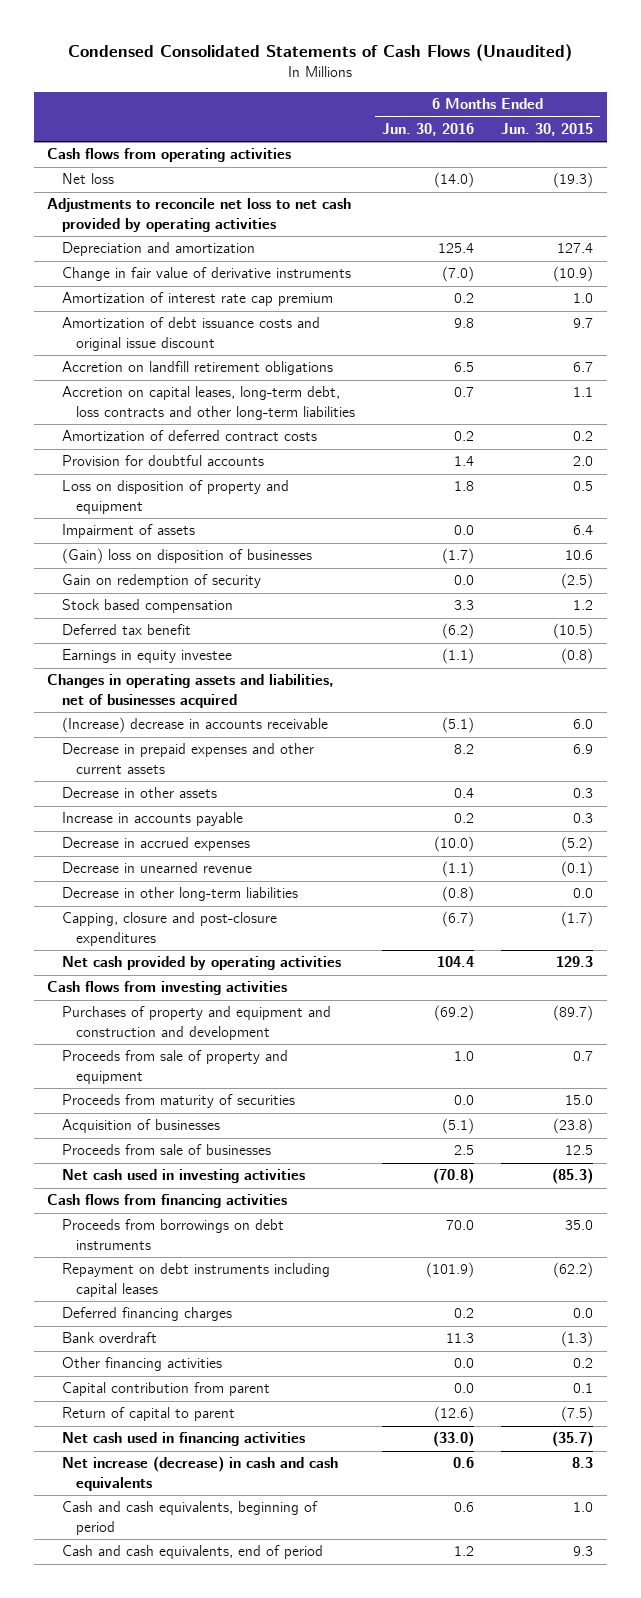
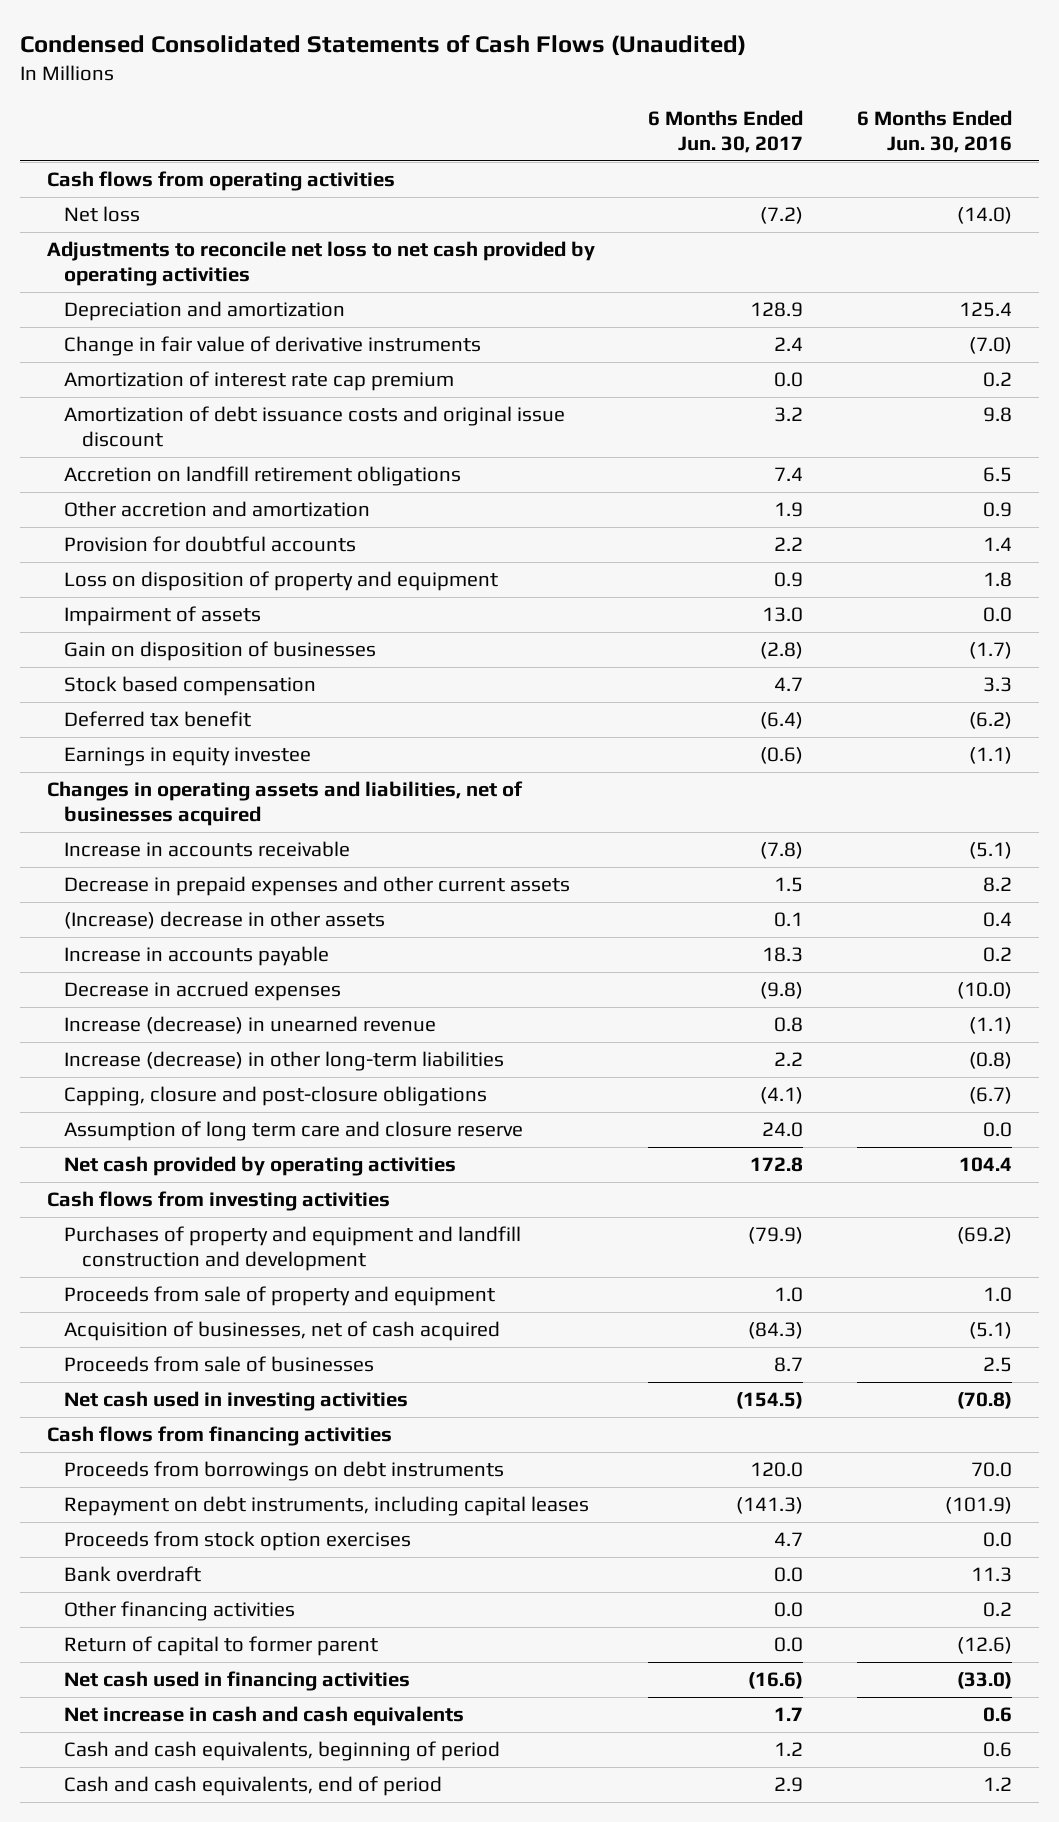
[501,122,594,136] Jun. 30, 2015 -> none
none -> [648,110,804,154] 6 Months Ended Jun. 30, 2017
[61,430,317,442] Amortization of deferred contract costs -> none
[61,386,356,420] Accretion on capital leases, long-term debt, loss contracts and other long-term liabilities -> [64,501,371,518] Other accretion and amortization
[454,387,475,398] 0.7 -> [983,502,1013,518] 0.9
[61,574,261,589] Gain on redemption of security -> none
[61,548,312,565] (Gain) loss on disposition of businesses -> [64,641,377,662] Gain on disposition of businesses
[61,717,328,734] (Increase) decrease in accounts receivable -> [64,841,351,858] Increase in accounts receivable
[61,787,217,799] Decrease in other assets -> [64,911,386,930] (Increase) decrease in other assets
[61,862,252,874] Decrease in unearned revenue -> [64,1016,437,1035] Increase (decrease) in unearned revenue
[61,887,298,902] Decrease in other long-term liabilities -> [64,1051,505,1072] Increase (decrease) in other long-term liabilities
[61,912,277,946] Capping, closure and post-closure expenditures -> [64,1086,488,1107] Capping, closure and post-closure obligations
none -> [64,1121,524,1142] Assumption of long term care and closure reserve
[61,1006,331,1040] Purchases of property and equipment and construction and development -> [64,1226,522,1272] Purchases of property and equipment and landfill construction and development
[61,1094,295,1109] Proceeds from maturity of securities -> none
[61,1119,220,1134] Acquisition of businesses -> [64,1321,501,1342] Acquisition of businesses, net of cash acquired
[61,1307,232,1322] Deferred financing charges -> none
[61,1263,330,1297] Repayment on debt instruments including capital leases -> [64,1496,590,1517] Repayment on debt instruments, including capital leases
none -> [64,1531,412,1552] Proceeds from stock option exercises
[61,1382,270,1397] Capital contribution from parent -> none
[454,1358,475,1369] 0.0 -> [983,1602,1013,1618] 0.2
[61,1407,235,1422] Return of capital to parent -> [64,1636,379,1657] Return of capital to former parent
[61,1456,338,1491] Net increase (decrease) in cash and cash equivalents -> [64,1706,465,1727] Net increase in cash and cash equivalents

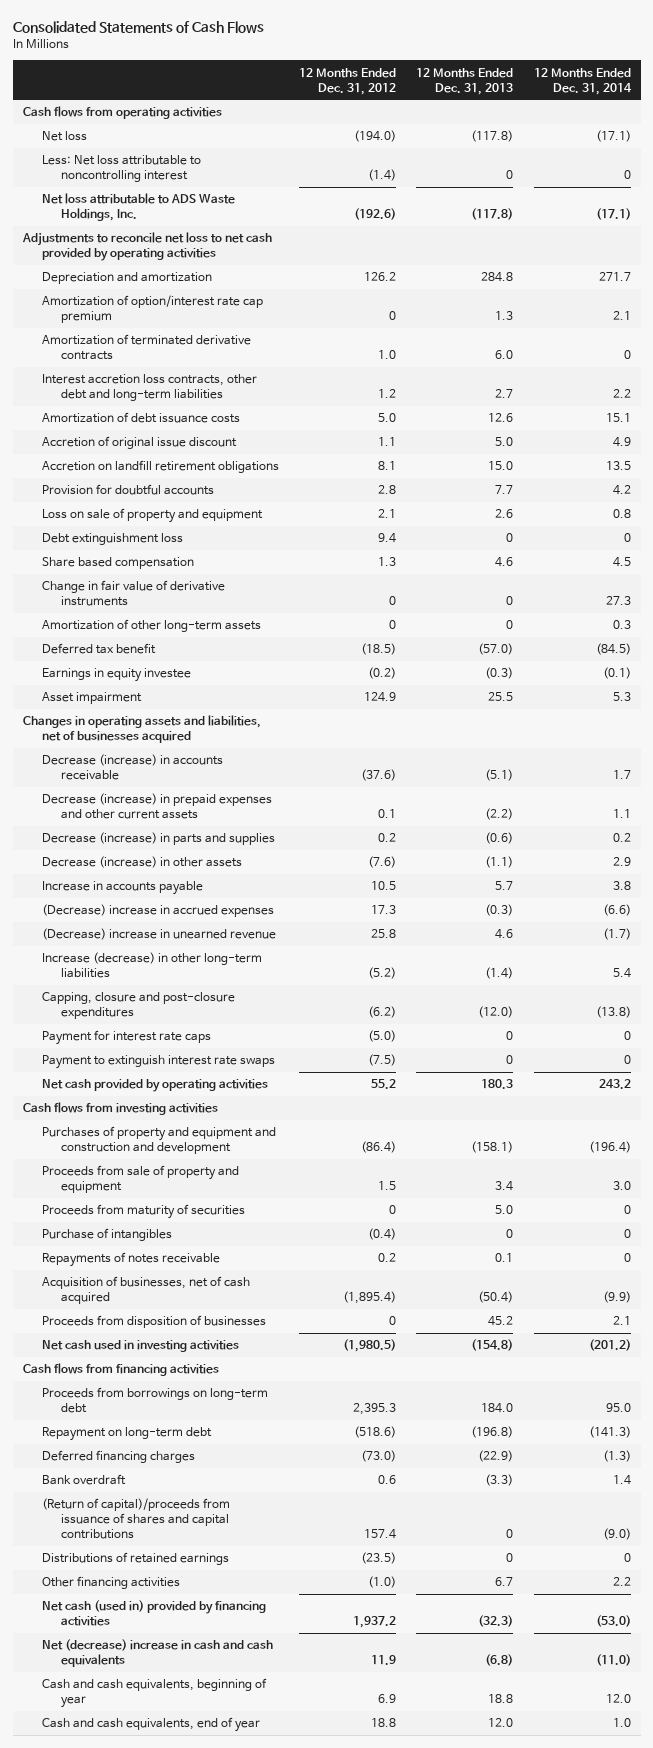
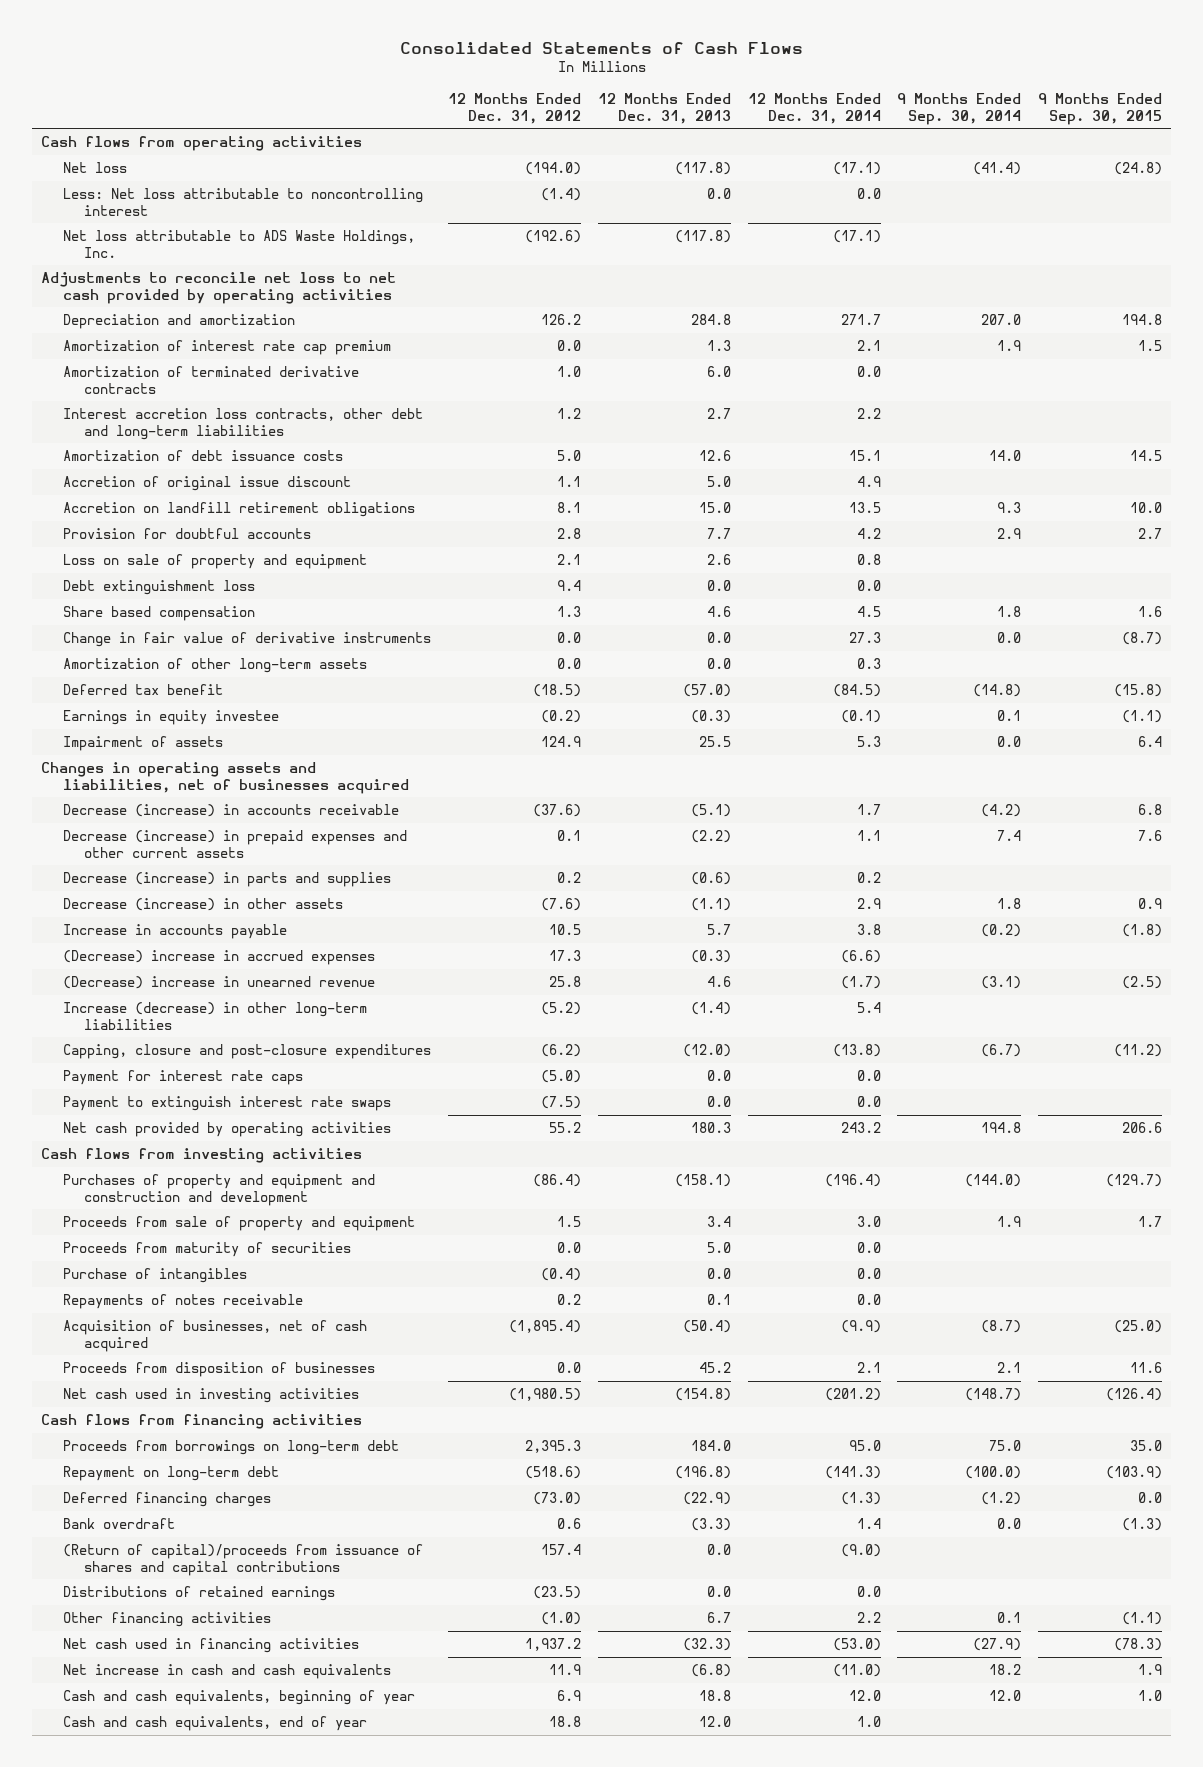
none -> [897,93,1022,125] 9 Months Ended Sep. 30, 2014
none -> [1038,93,1163,125] 9 Months Ended Sep. 30, 2015
[506,170,514,180] 0 -> [706,188,731,200] 0.0
[623,170,631,180] 0 -> [856,188,881,200] 0.0
[41,295,263,324] Amortization of option/interest rate cap premium -> [62,340,391,356] Amortization of interest rate cap premium
[389,311,397,321] 0 -> [556,340,581,352] 0.0
[623,350,631,360] 0 -> [856,366,881,378] 0.0
[506,533,514,543] 0 -> [706,580,731,592] 0.0
[623,533,631,543] 0 -> [856,580,881,592] 0.0
[389,596,397,606] 0 -> [556,632,581,644] 0.0
[506,596,514,606] 0 -> [706,632,731,644] 0.0
[389,620,397,630] 0 -> [556,658,581,670] 0.0
[506,620,514,630] 0 -> [706,658,731,670] 0.0
[41,692,142,705] Asset impairment -> [62,736,223,752] Impairment of assets
[506,1031,514,1041] 0 -> [706,1070,731,1082] 0.0
[623,1031,631,1041] 0 -> [856,1070,881,1082] 0.0
[506,1055,514,1065] 0 -> [706,1096,731,1108] 0.0
[623,1055,631,1065] 0 -> [856,1096,881,1108] 0.0
[389,1205,397,1215] 0 -> [556,1242,581,1254] 0.0
[623,1205,631,1215] 0 -> [856,1242,881,1254] 0.0
[506,1229,514,1239] 0 -> [706,1268,731,1280] 0.0
[623,1229,631,1239] 0 -> [856,1268,881,1280] 0.0
[623,1253,631,1263] 0 -> [856,1294,881,1306] 0.0
[389,1316,397,1326] 0 -> [556,1362,581,1374] 0.0
[506,1529,514,1539] 0 -> [706,1544,731,1556] 0.0
[506,1553,514,1563] 0 -> [706,1586,731,1598] 0.0
[623,1553,631,1563] 0 -> [856,1586,881,1598] 0.0
[41,1600,266,1627] Net cash (used in) provided by financing activities -> [62,1638,359,1654] Net cash used in financing activities
[41,1639,273,1668] Net (decrease) increase in cash and cash equivalents -> [62,1664,391,1680] Net increase in cash and cash equivalents

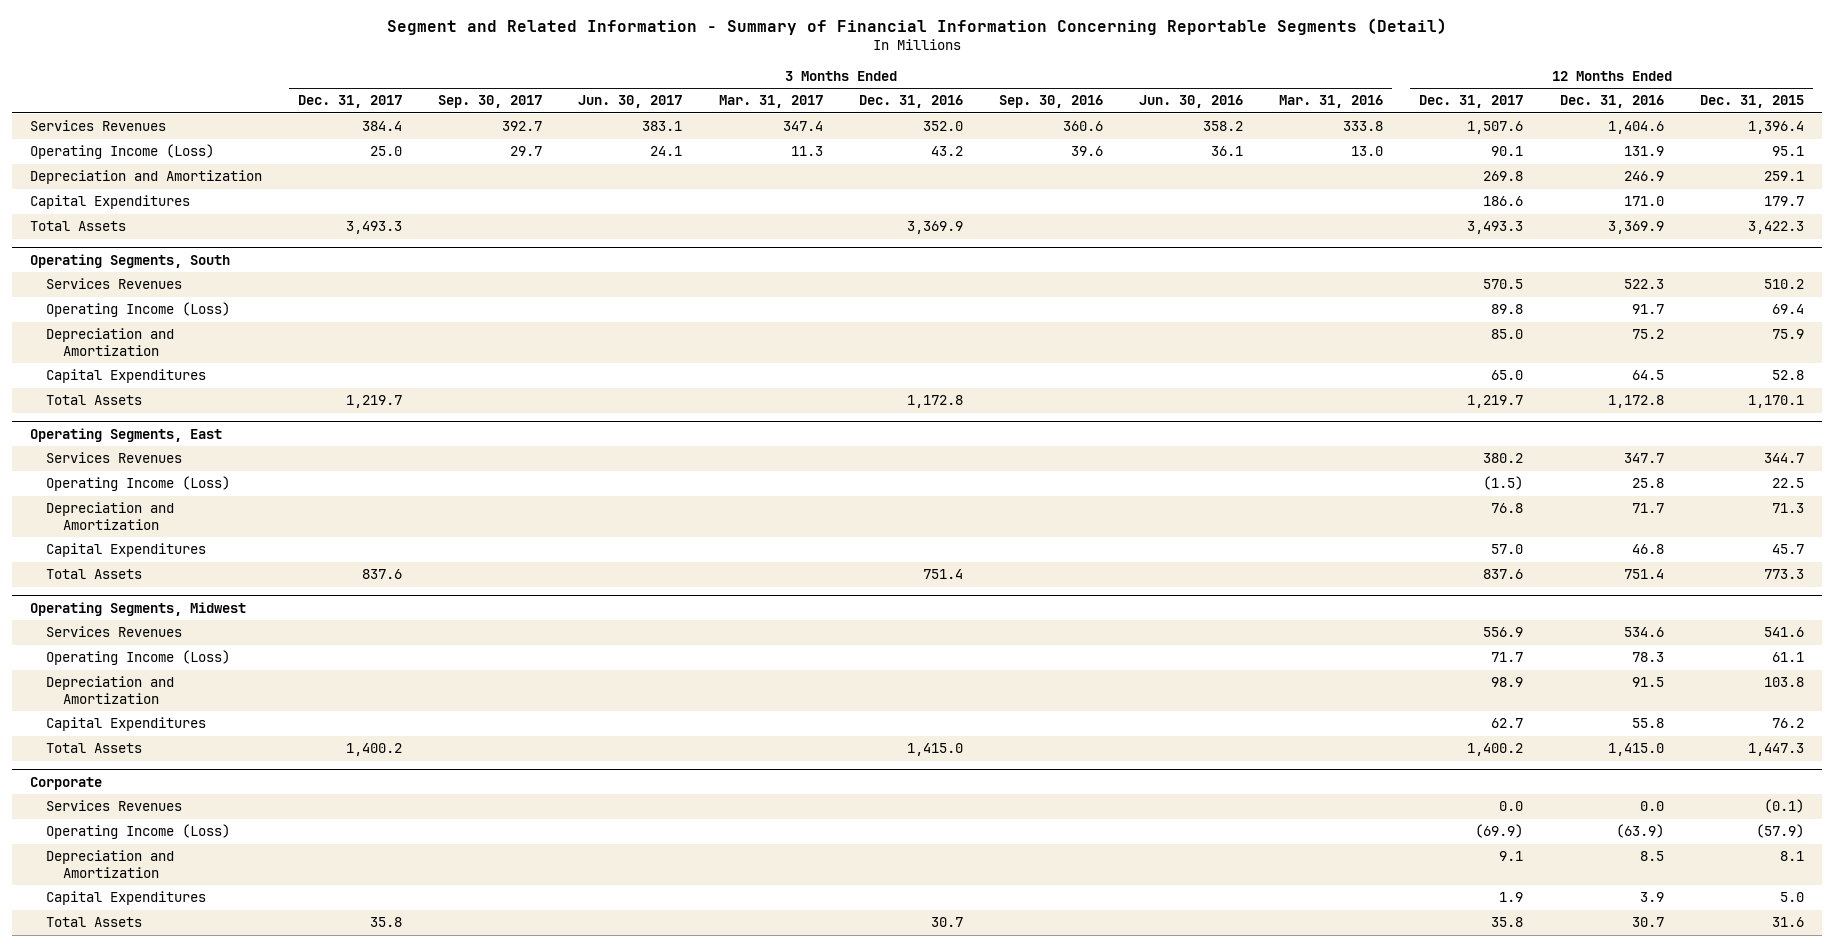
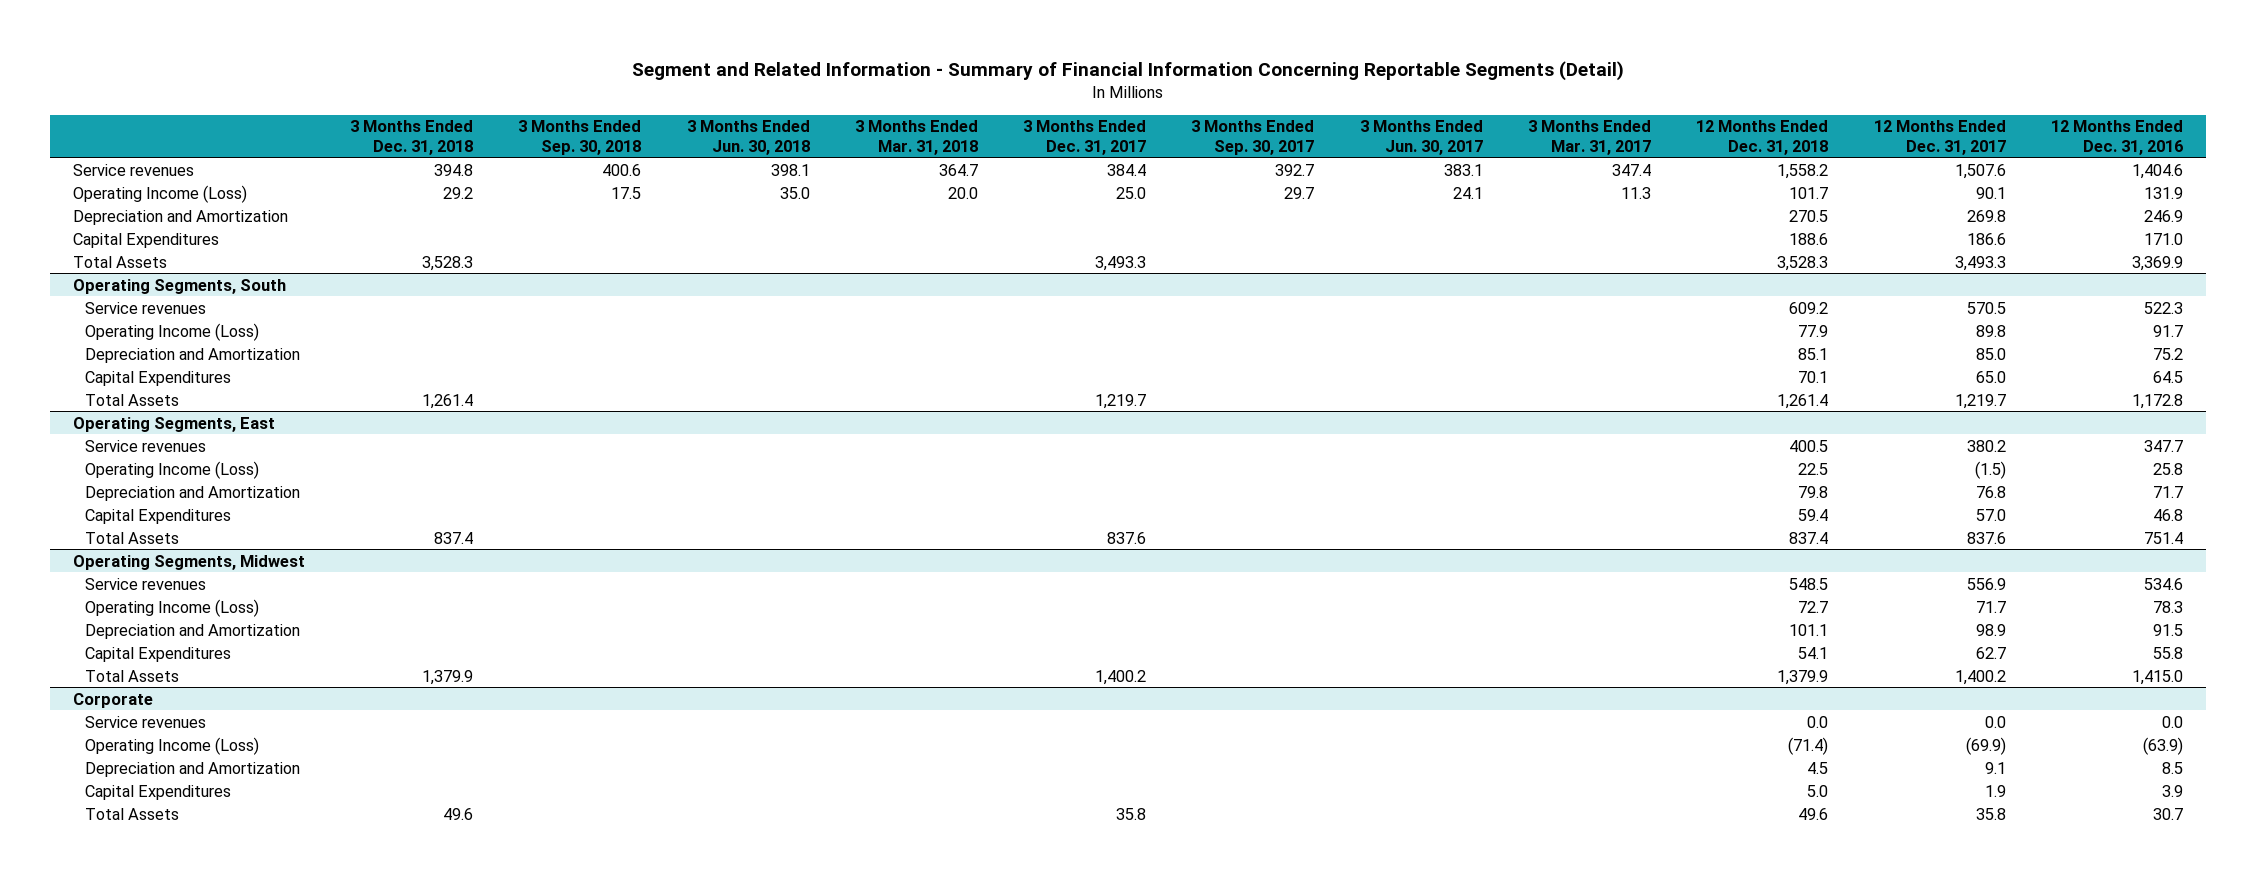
[858,95,963,109] Dec. 31, 2016 -> none
[998,95,1103,109] Sep. 30, 2016 -> none
[1139,95,1244,109] Jun. 30, 2016 -> none
[1279,95,1384,109] Mar. 31, 2016 -> none
[1699,95,1804,109] Dec. 31, 2015 -> none
none -> [350,120,474,155] 3 Months Ended Dec. 31, 2018
none -> [518,120,642,155] 3 Months Ended Sep. 30, 2018
none -> [686,120,810,155] 3 Months Ended Jun. 30, 2018
none -> [854,120,978,155] 3 Months Ended Mar. 31, 2018
none -> [1696,120,1829,155] 12 Months Ended Dec. 31, 2018
[29,120,166,132] Services Revenues -> [72,163,194,176] Service revenues
[46,278,183,290] Services Revenues -> [85,301,207,314] Service revenues
[46,452,183,464] Services Revenues -> [85,439,207,452] Service revenues
[46,626,183,638] Services Revenues -> [85,577,207,590] Service revenues
[46,800,183,812] Services Revenues -> none
none -> [85,715,207,728] Service revenues

